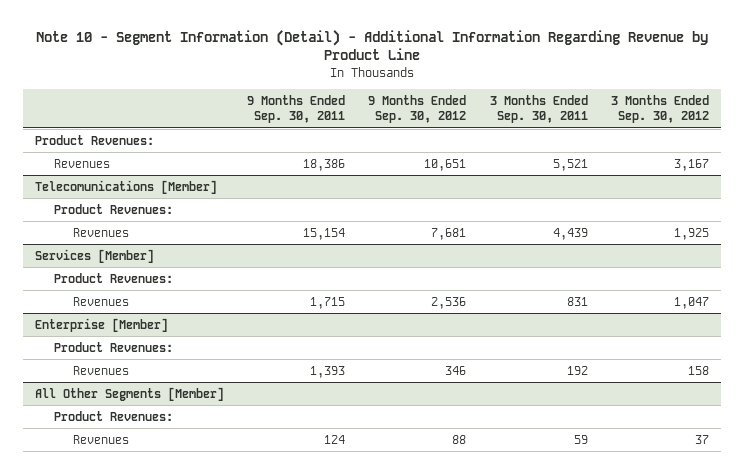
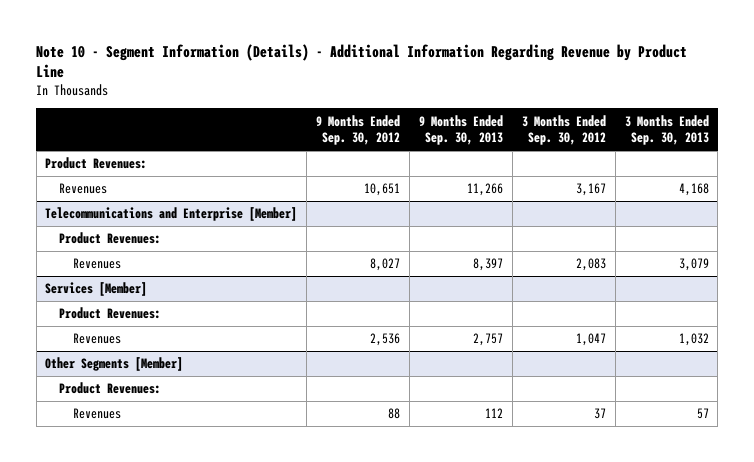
[35,29,708,61] Note 10 - Segment Information (Detail) - Additional Information Regarding Revenue by Product Line -> [36,43,688,79] Note 10 - Segment Information (Details) - Additional Information Regarding Revenue by Product Line
[247,94,346,124] 9 Months Ended Sep. 30, 2011 -> none
[489,94,588,124] 3 Months Ended Sep. 30, 2011 -> none
none -> [418,114,503,146] 9 Months Ended Sep. 30, 2013
none -> [624,114,709,146] 3 Months Ended Sep. 30, 2013
[34,179,217,194] Telecomunications [Member] -> none
none -> [45,207,298,222] Telecommunications and Enterprise [Member]
[431,227,467,240] 7,681 -> [370,258,401,272] 8,027
[674,227,710,240] 1,925 -> [575,258,606,272] 2,083
[34,317,168,332] Enterprise [Member] -> none
[53,341,173,352] Product Revenues: -> none
[73,365,130,375] Revenues -> none
[34,386,224,401] All Other Segments [Member] -> [45,357,184,372] Other Segments [Member]

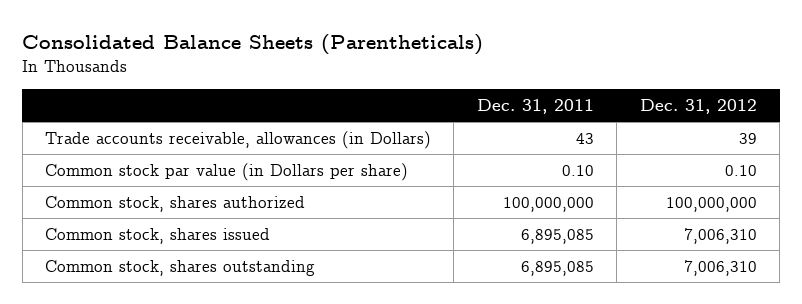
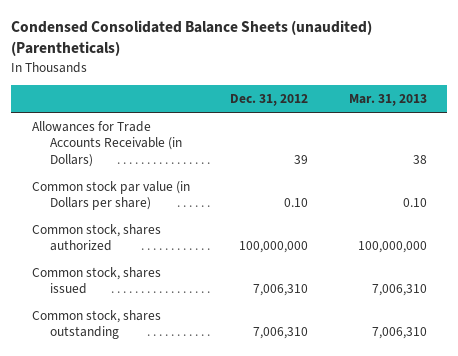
[22,33,484,55] Consolidated Balance Sheets (Parentheticals) -> [11,20,373,57] Condensed Consolidated Balance Sheets (unaudited) (Parentheticals)
[476,99,594,115] Dec. 31, 2011 -> none
none -> [348,94,427,107] Mar. 31, 2013
[45,131,432,150] Trade accounts receivable, allowances (in Dollars) -> [31,120,183,167] Allowances for Trade Accounts Receivable (in Dollars)

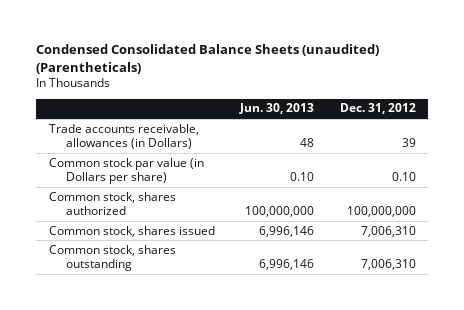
[348,94,427,107] Mar. 31, 2013 -> none
none -> [239,103,315,115] Jun. 30, 2013
[31,120,183,167] Allowances for Trade Accounts Receivable (in Dollars) -> [48,123,199,150] Trade accounts receivable, allowances (in Dollars)

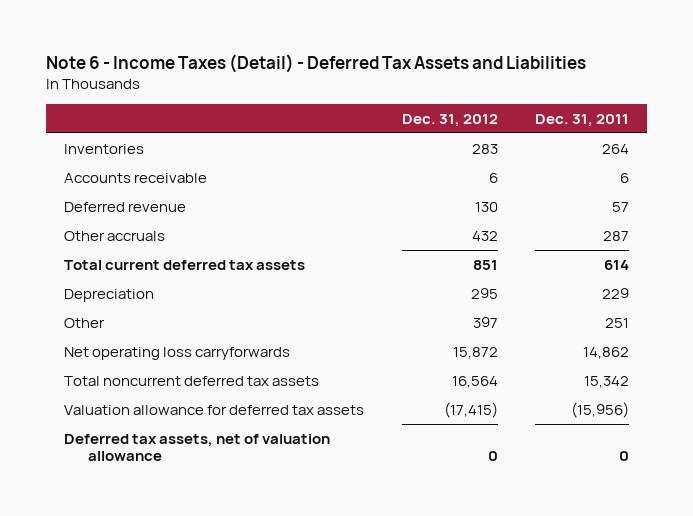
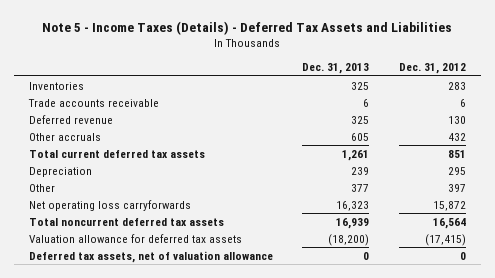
[45,53,586,73] Note 6 - Income Taxes (Detail) - Deferred Tax Assets and Liabilities -> [42,20,453,35] Note 5 - Income Taxes (Details) - Deferred Tax Assets and Liabilities
[534,113,629,127] Dec. 31, 2011 -> none
none -> [302,63,370,75] Dec. 31, 2013
[64,172,208,183] Accounts receivable -> [27,98,159,107] Trade accounts receivable

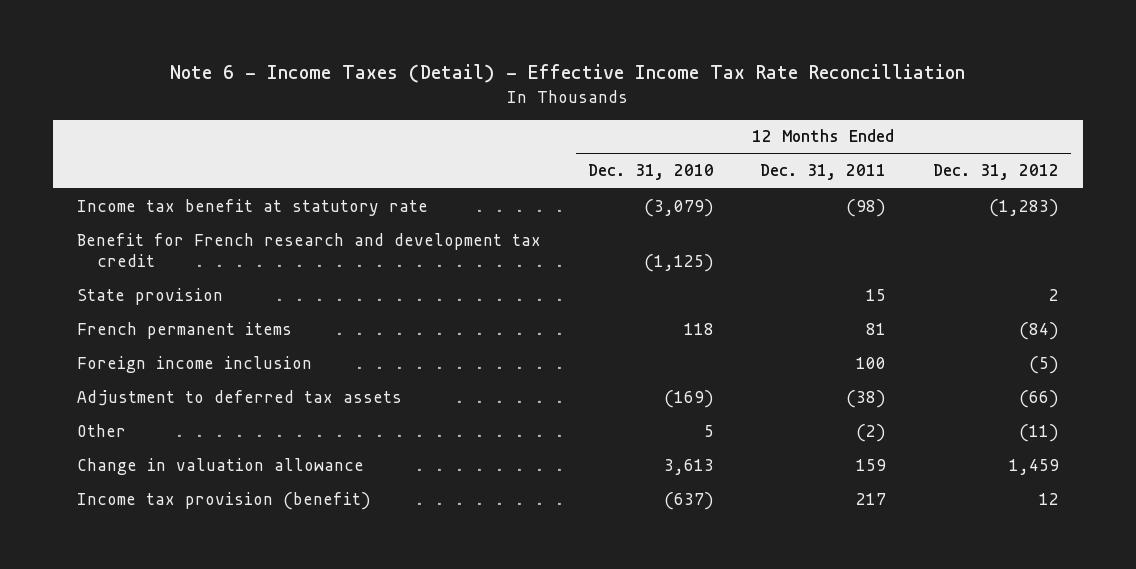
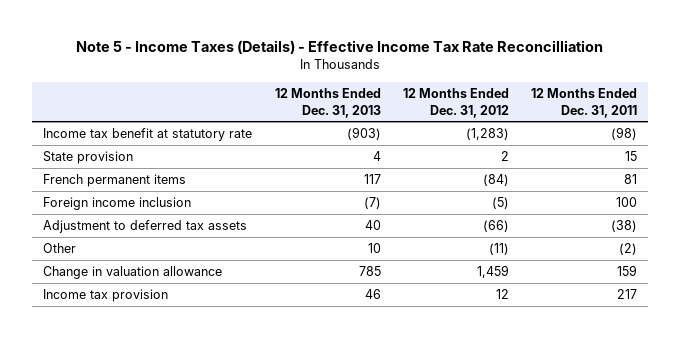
[169,64,965,84] Note 6 - Income Taxes (Detail) - Effective Income Tax Rate Reconcilliation -> [76,40,604,55] Note 5 - Income Taxes (Details) - Effective Income Tax Rate Reconcilliation
[587,164,714,181] Dec. 31, 2010 -> none
none -> [274,88,381,118] 12 Months Ended Dec. 31, 2013
[76,232,541,267] Benefit for French research and development tax credit -> none
[76,491,371,510] Income tax provision (benefit) -> [43,289,169,303] Income tax provision

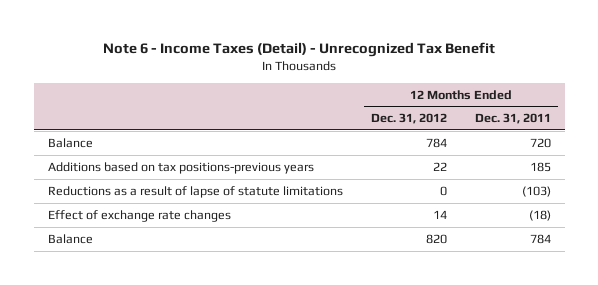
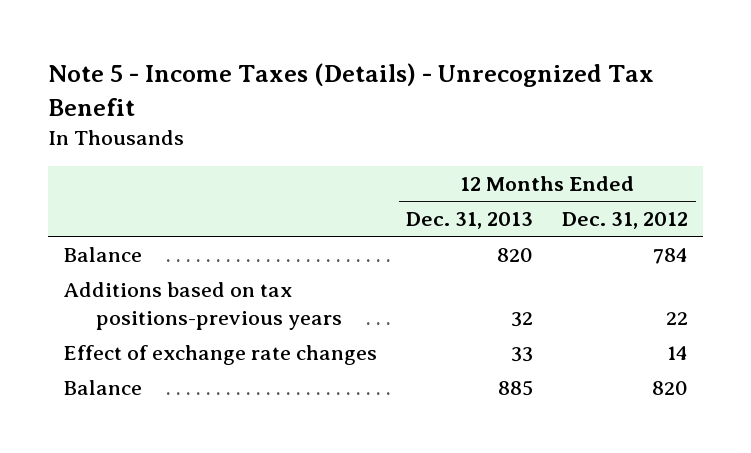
[103,42,496,58] Note 6 - Income Taxes (Detail) - Unrecognized Tax Benefit -> [48,62,655,116] Note 5 - Income Taxes (Details) - Unrecognized Tax Benefit
[474,113,551,125] Dec. 31, 2011 -> none
none -> [406,212,534,230] Dec. 31, 2013
[47,185,343,198] Reductions as a result of lapse of statute limitations -> none

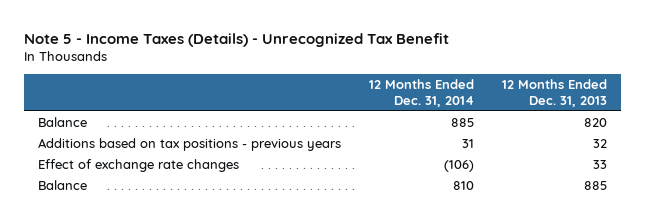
[562,212,689,230] Dec. 31, 2012 -> none
none -> [369,79,475,107] 12 Months Ended Dec. 31, 2014
[62,281,343,330] Additions based on tax positions-previous years -> [37,138,341,152] Additions based on tax positions - previous years

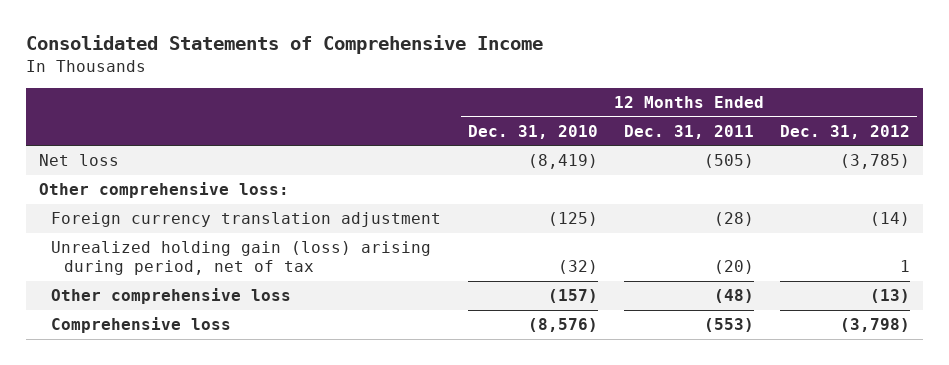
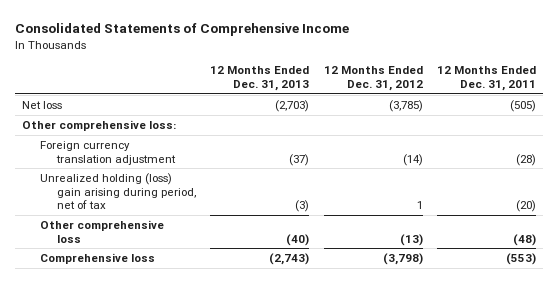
[467,124,598,139] Dec. 31, 2010 -> none
none -> [210,66,310,91] 12 Months Ended Dec. 31, 2013
[51,241,432,276] Unrealized holding gain (loss) arising during period, net of tax -> [39,173,196,209] Unrealized holding (loss) gain arising during period, net of tax

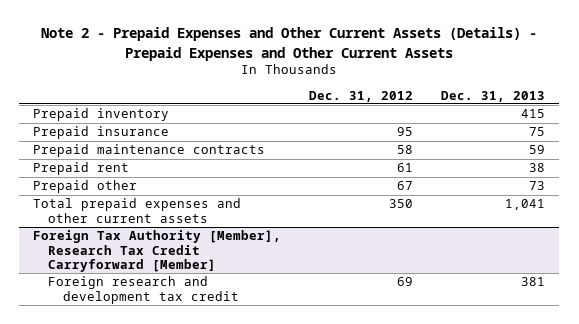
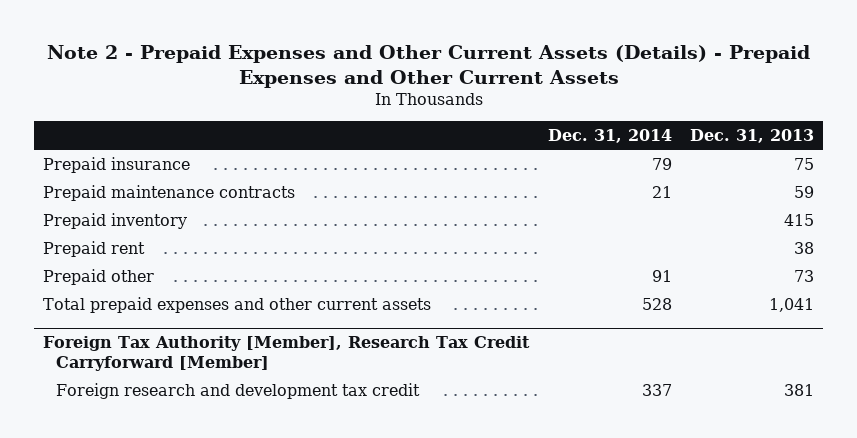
[309,90,414,102] Dec. 31, 2012 -> none
none -> [547,128,672,143] Dec. 31, 2014
[33,108,170,122] Prepaid inventory -> [43,212,188,229] Prepaid inventory

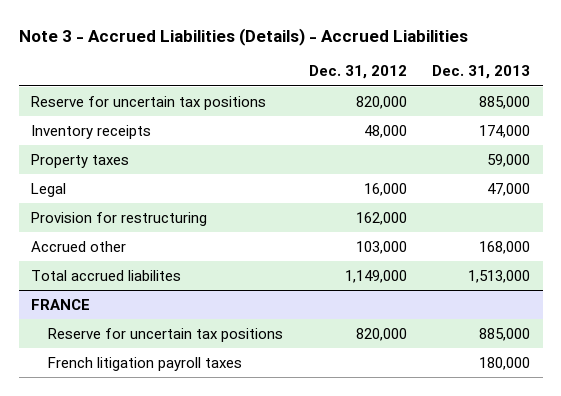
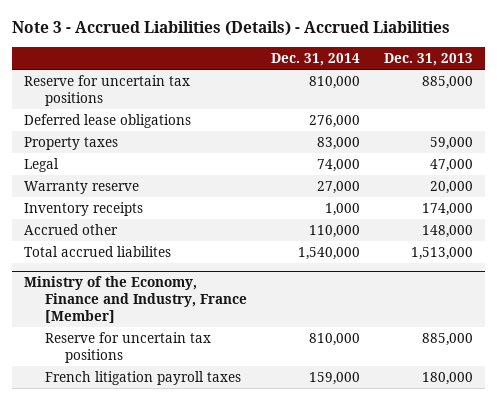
[308,65,407,80] Dec. 31, 2012 -> none
none -> [270,52,360,66] Dec. 31, 2014
none -> [24,113,192,128] Deferred lease obligations
[31,211,208,226] Provision for restructuring -> none
none -> [24,180,140,194] Warranty reserve
[31,124,152,139] Inventory receipts -> [24,201,144,216] Inventory receipts
[478,240,530,254] 168,000 -> [421,224,473,238] 148,000
[31,298,91,310] FRANCE -> none
none -> [24,276,247,323] Ministry of the Economy, Finance and Industry, France [Member]

